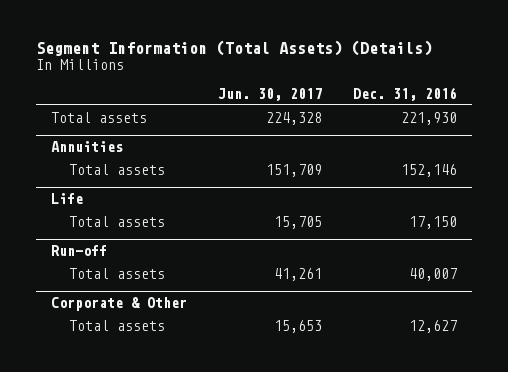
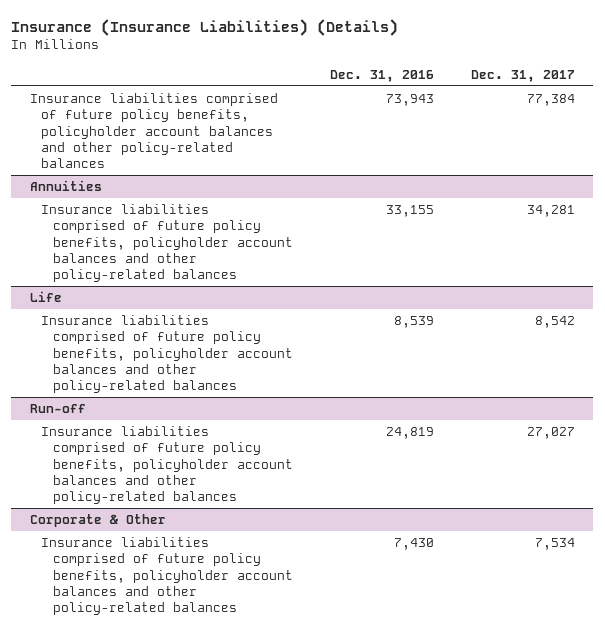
[36,40,433,57] Segment Information (Total Assets) (Details) -> [11,18,399,36] Insurance (Insurance Liabilities) (Details)
[218,87,323,101] Jun. 30, 2017 -> none
none -> [470,69,575,82] Dec. 31, 2017
[51,111,148,123] Total assets -> none
none -> [29,93,278,168] Insurance liabilities comprised of future policy benefits, policyholder account balances and other policy-related balances
[69,163,166,175] Total assets -> none
none -> [41,204,293,282] Insurance liabilities comprised of future policy benefits, policyholder account balances and other policy-related balances
[69,215,166,227] Total assets -> none
none -> [41,315,293,393] Insurance liabilities comprised of future policy benefits, policyholder account balances and other policy-related balances
[69,267,166,279] Total assets -> none
none -> [41,426,293,504] Insurance liabilities comprised of future policy benefits, policyholder account balances and other policy-related balances
[69,319,166,331] Total assets -> none
none -> [41,537,293,615] Insurance liabilities comprised of future policy benefits, policyholder account balances and other policy-related balances

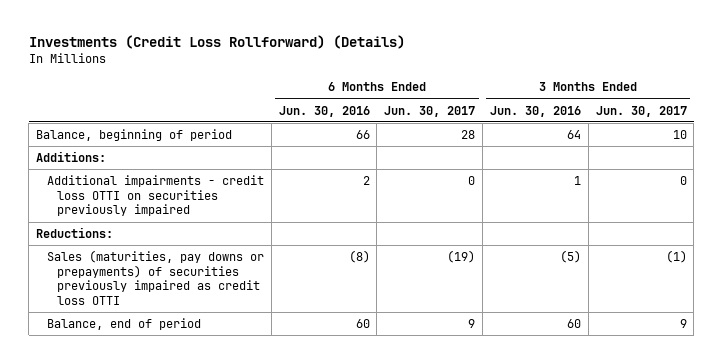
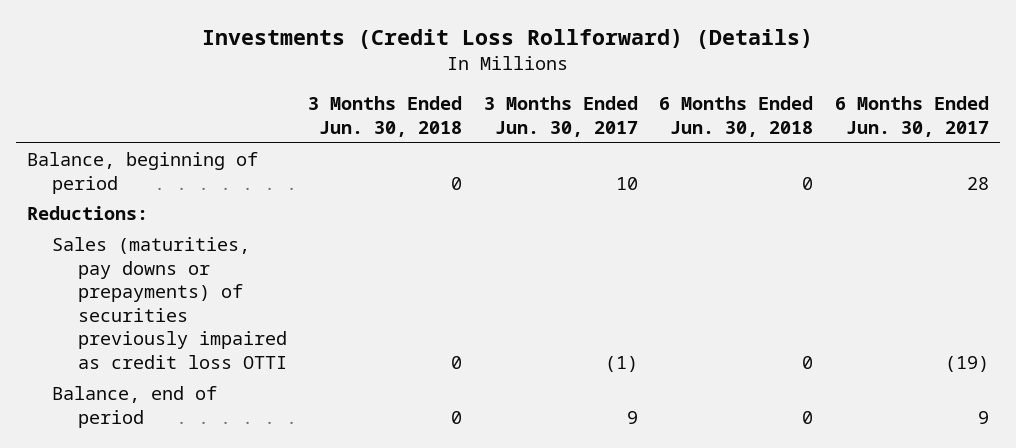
[278,105,370,117] Jun. 30, 2016 -> none
[489,105,581,117] Jun. 30, 2016 -> none
none -> [308,96,463,138] 3 Months Ended Jun. 30, 2018
none -> [659,96,814,138] 6 Months Ended Jun. 30, 2018
[36,150,107,162] Additions: -> none
[46,174,264,217] Additional impairments - credit loss OTTI on securities previously impaired -> none

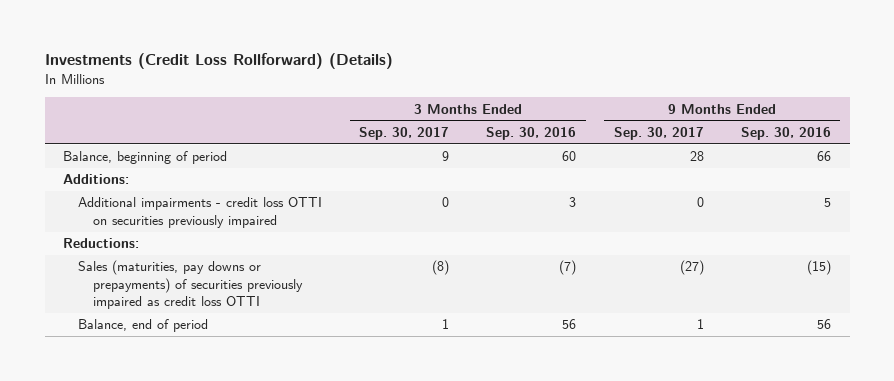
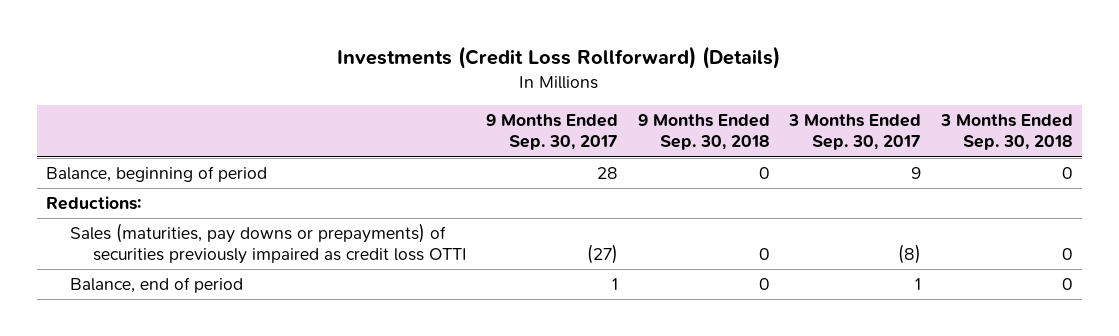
[486,126,577,140] Sep. 30, 2016 -> none
[741,126,832,140] Sep. 30, 2016 -> none
none -> [637,114,770,151] 9 Months Ended Sep. 30, 2018
none -> [939,114,1073,151] 3 Months Ended Sep. 30, 2018
[63,174,130,185] Additions: -> none
[77,197,322,228] Additional impairments - credit loss OTTI on securities previously impaired -> none

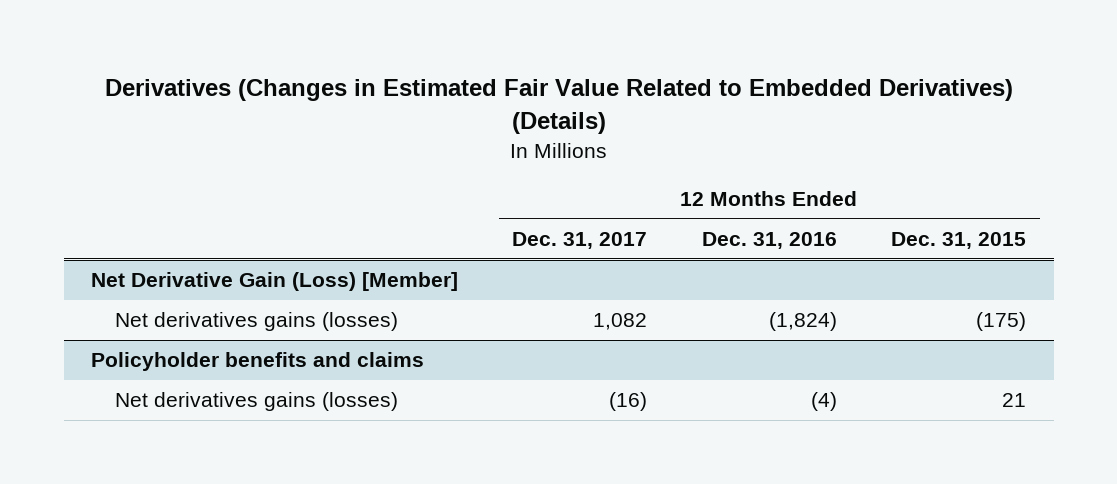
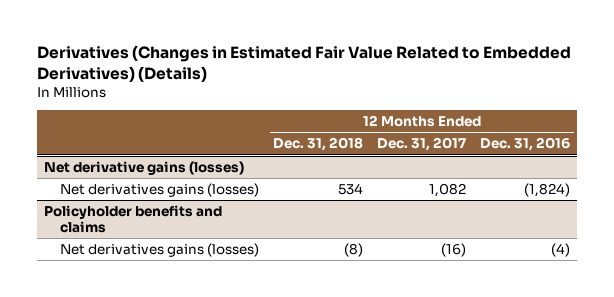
[891,232,1027,250] Dec. 31, 2015 -> none
none -> [273,137,364,152] Dec. 31, 2018
[90,272,458,292] Net Derivative Gain (Loss) [Member] -> [43,160,244,175] Net derivative gains (losses)

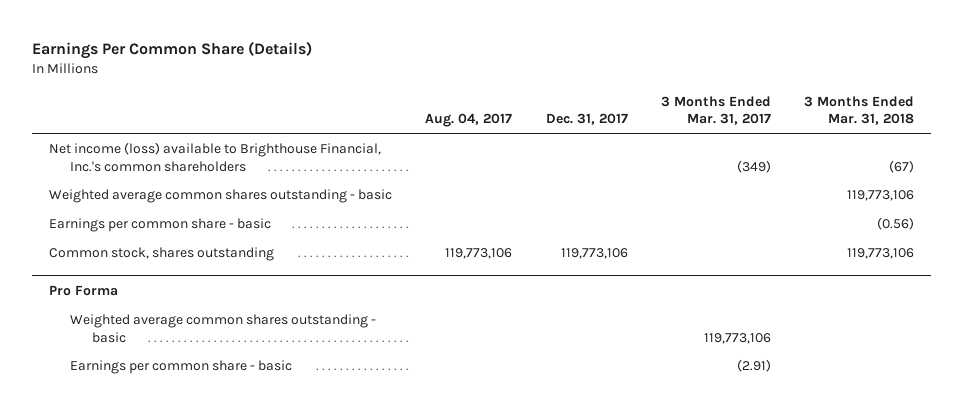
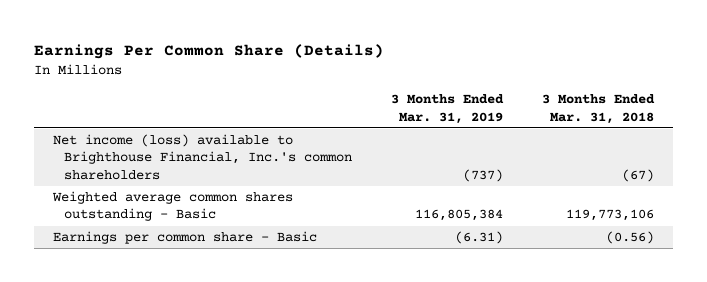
[425,113,513,128] Aug. 04, 2017 -> none
[545,113,628,126] Dec. 31, 2017 -> none
[660,95,771,126] 3 Months Ended Mar. 31, 2017 -> none
none -> [390,94,504,124] 3 Months Ended Mar. 31, 2019
[48,246,274,261] Common stock, shares outstanding -> none
[48,284,118,296] Pro Forma -> none
[70,313,377,343] Weighted average common shares outstanding - basic -> none
[70,359,293,374] Earnings per common share - basic -> none
[48,188,392,203] Weighted average common shares outstanding - basic -> [52,191,294,222] Weighted average common shares outstanding - Basic
[48,217,271,232] Earnings per common share - basic -> [53,231,318,245] Earnings per common share - Basic

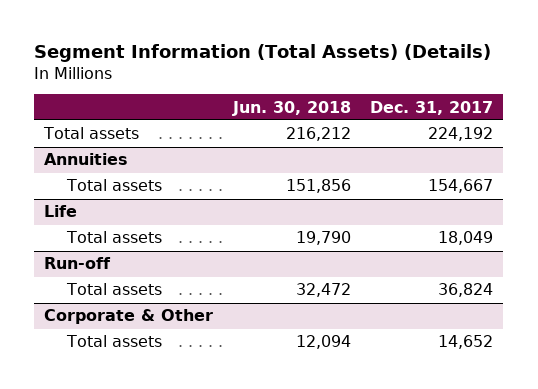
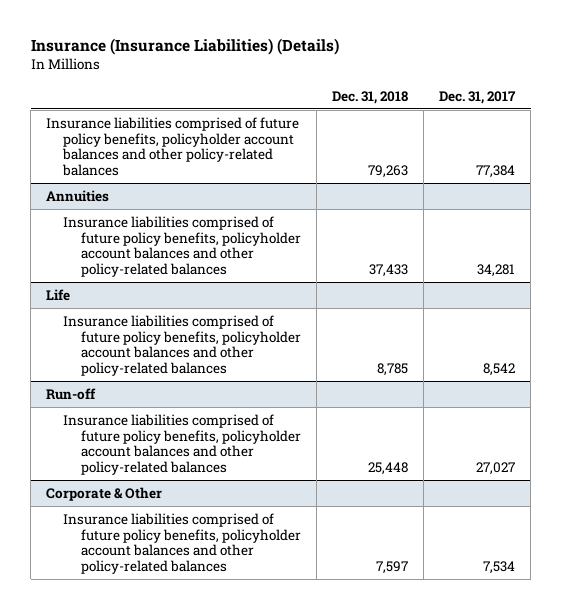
[34,44,492,63] Segment Information (Total Assets) (Details) -> [30,38,339,56] Insurance (Insurance Liabilities) (Details)
[231,100,351,116] Jun. 30, 2018 -> none
none -> [331,90,408,104] Dec. 31, 2018
[43,127,140,140] Total assets -> none
none -> [46,116,300,177] Insurance liabilities comprised of future policy benefits, policyholder account balances and other policy-related balances
[66,179,163,192] Total assets -> none
none -> [63,215,301,278] Insurance liabilities comprised of future policy benefits, policyholder account balances and other policy-related balances
[66,231,163,244] Total assets -> none
none -> [63,314,301,377] Insurance liabilities comprised of future policy benefits, policyholder account balances and other policy-related balances
[66,283,163,296] Total assets -> none
none -> [63,413,301,476] Insurance liabilities comprised of future policy benefits, policyholder account balances and other policy-related balances
[66,335,163,348] Total assets -> none
none -> [63,512,301,575] Insurance liabilities comprised of future policy benefits, policyholder account balances and other policy-related balances

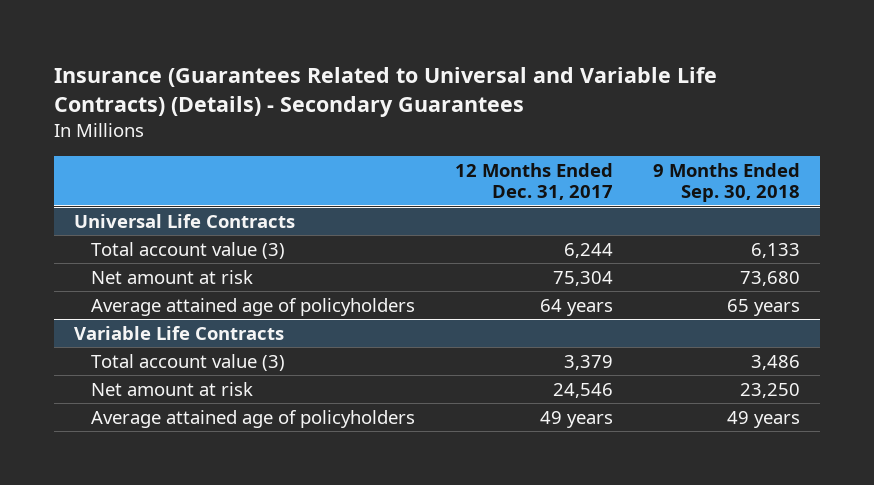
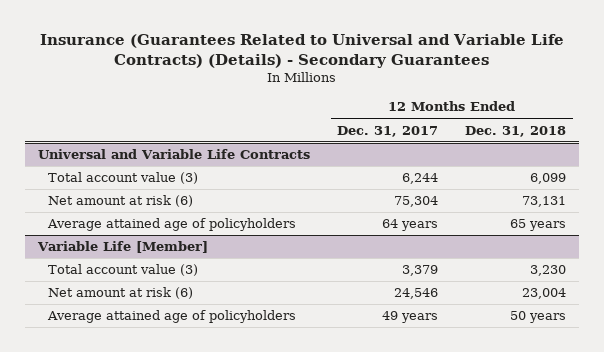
[652,162,800,203] 9 Months Ended Sep. 30, 2018 -> none
none -> [465,125,567,137] Dec. 31, 2018
[74,213,296,228] Universal Life Contracts -> [38,149,311,160] Universal and Variable Life Contracts
[90,269,253,284] Net amount at risk -> [48,195,194,208] Net amount at risk (6)
[74,325,285,340] Variable Life Contracts -> [37,241,209,254] Variable Life [Member]
[90,381,253,396] Net amount at risk -> [48,287,194,300] Net amount at risk (6)

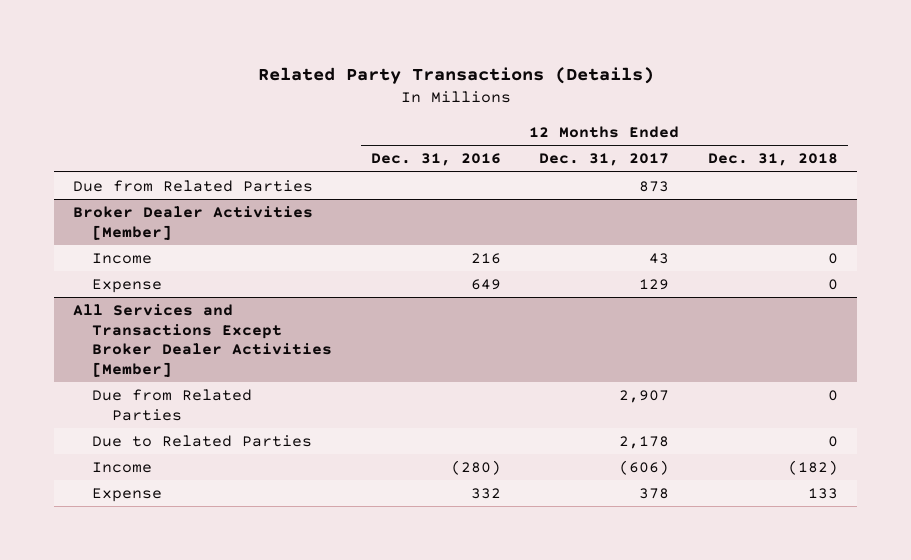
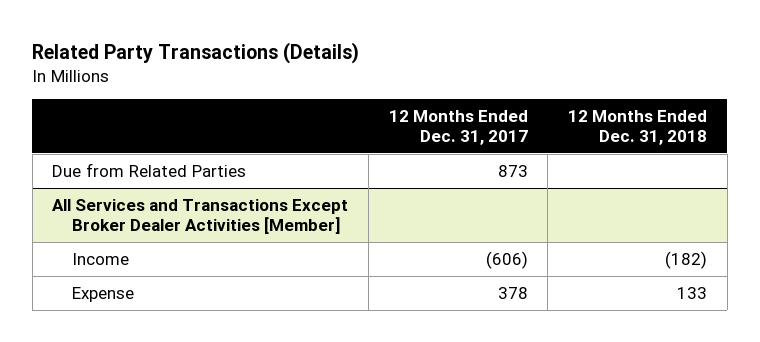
[370,153,501,167] Dec. 31, 2016 -> none
[73,206,314,240] Broker Dealer Activities [Member] -> none
[92,253,153,265] Income -> none
[92,279,163,294] Expense -> none
[92,389,253,421] Due from Related Parties -> none
[92,435,313,448] Due to Related Parties -> none

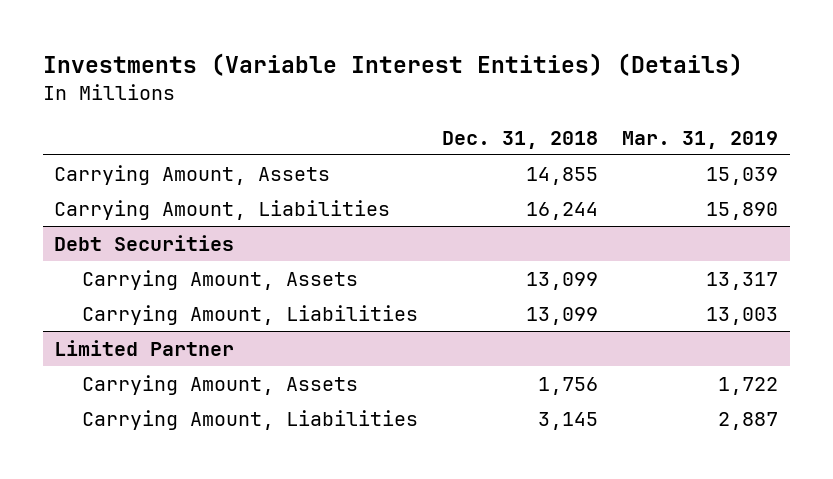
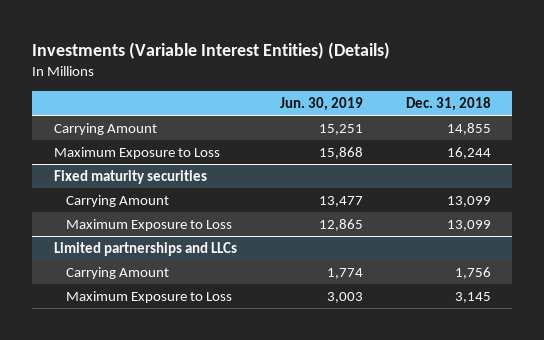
[622,130,779,149] Mar. 31, 2019 -> none
none -> [279,97,363,112] Jun. 30, 2019
[54,164,331,185] Carrying Amount, Assets -> [53,122,157,135] Carrying Amount
[54,199,391,220] Carrying Amount, Liabilities -> [53,146,220,159] Maximum Exposure to Loss
[54,234,235,251] Debt Securities -> [53,169,207,184] Fixed maturity securities
[82,269,359,290] Carrying Amount, Assets -> [66,194,170,207] Carrying Amount
[82,304,419,325] Carrying Amount, Liabilities -> [66,218,233,231] Maximum Exposure to Loss
[54,339,235,356] Limited Partner -> [53,241,237,256] Limited partnerships and LLCs
[82,374,359,395] Carrying Amount, Assets -> [66,266,170,279] Carrying Amount
[82,409,419,430] Carrying Amount, Liabilities -> [66,290,233,303] Maximum Exposure to Loss

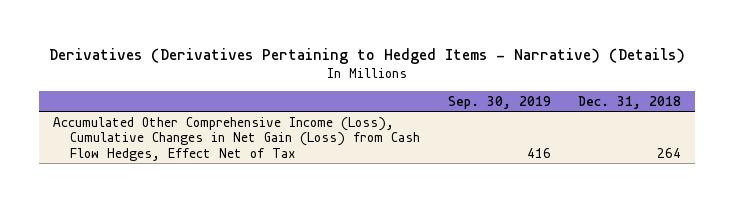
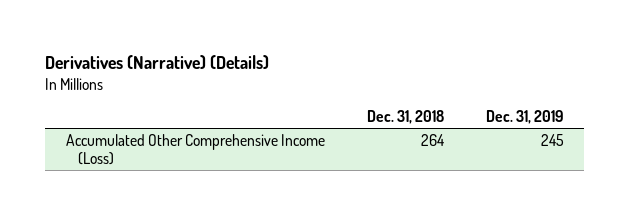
[49,47,686,64] Derivatives (Derivatives Pertaining to Hedged Items - Narrative) (Details) -> [45,54,270,69] Derivatives (Narrative) (Details)
[447,95,551,109] Sep. 30, 2019 -> none
none -> [485,110,564,125] Dec. 31, 2019
[52,116,421,161] Accumulated Other Comprehensive Income (Loss), Cumulative Changes in Net Gain (Loss) from Cash Flow Hedges, Effect Net of Tax -> [66,134,326,166] Accumulated Other Comprehensive Income (Loss)

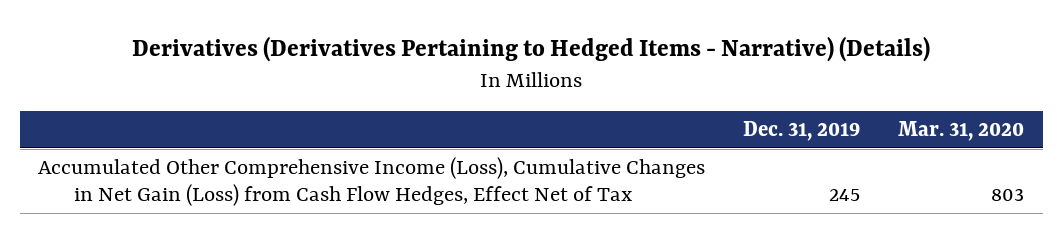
[45,54,270,69] Derivatives (Narrative) (Details) -> [132,35,931,62] Derivatives (Derivatives Pertaining to Hedged Items - Narrative) (Details)
[366,110,444,125] Dec. 31, 2018 -> none
none -> [897,120,1024,141] Mar. 31, 2020
[66,134,326,166] Accumulated Other Comprehensive Income (Loss) -> [38,157,706,207] Accumulated Other Comprehensive Income (Loss), Cumulative Changes in Net Gain (Loss) from Cash Flow Hedges, Effect Net of Tax

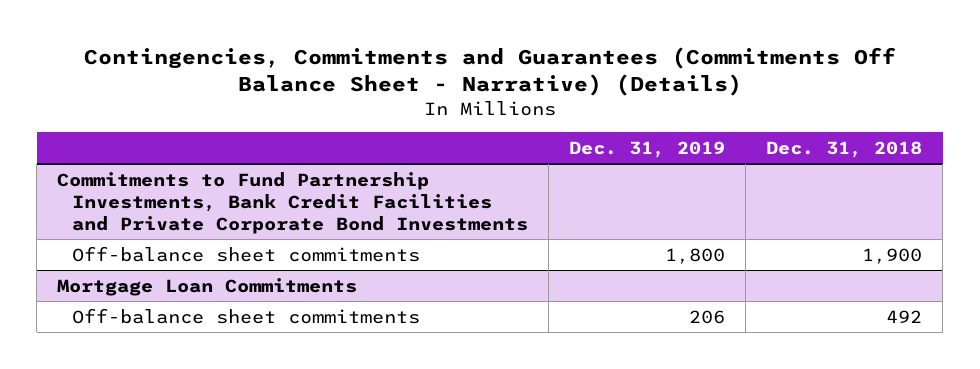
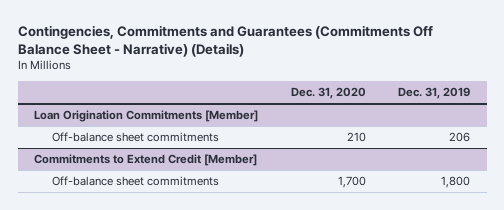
[766,140,923,158] Dec. 31, 2018 -> none
none -> [290,87,366,100] Dec. 31, 2020
[57,171,528,234] Commitments to Fund Partnership Investments, Bank Credit Facilities and Private Corporate Bond Investments -> none
[71,245,420,262] Off-balance sheet commitments -> none
[57,277,358,296] Mortgage Loan Commitments -> [34,110,259,123] Loan Origination Commitments [Member]
none -> [34,154,258,167] Commitments to Extend Credit [Member]
none -> [51,176,219,187] Off-balance sheet commitments

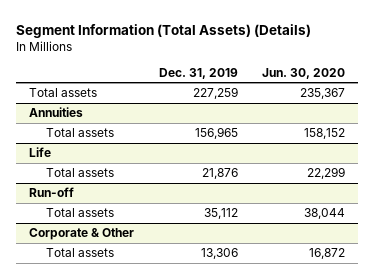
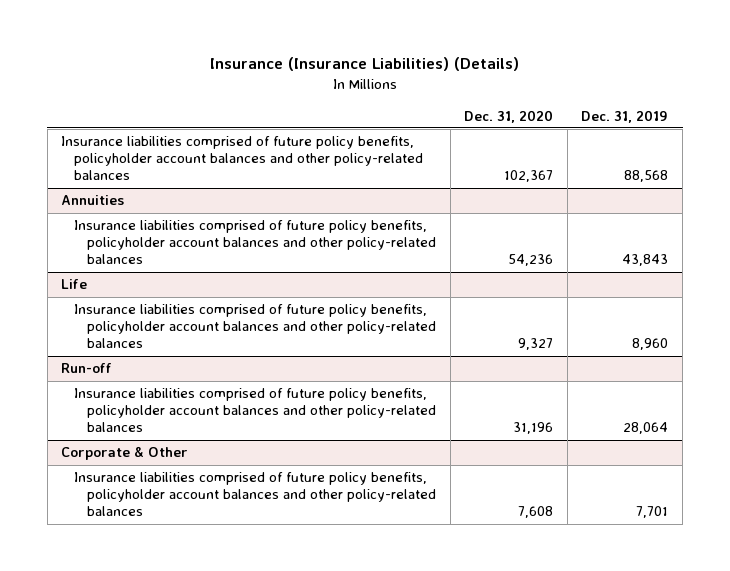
[16,23,312,38] Segment Information (Total Assets) (Details) -> [209,57,519,72] Insurance (Insurance Liabilities) (Details)
[262,68,346,80] Jun. 30, 2020 -> none
none -> [464,109,554,123] Dec. 31, 2020
[28,88,97,98] Total assets -> none
none -> [61,136,424,181] Insurance liabilities comprised of future policy benefits, policyholder account balances and other policy-related balances
[46,128,115,138] Total assets -> none
none -> [74,220,437,265] Insurance liabilities comprised of future policy benefits, policyholder account balances and other policy-related balances
[46,168,115,178] Total assets -> none
none -> [74,304,437,349] Insurance liabilities comprised of future policy benefits, policyholder account balances and other policy-related balances
[46,208,115,218] Total assets -> none
none -> [74,388,437,433] Insurance liabilities comprised of future policy benefits, policyholder account balances and other policy-related balances
[46,248,115,258] Total assets -> none
none -> [74,472,437,517] Insurance liabilities comprised of future policy benefits, policyholder account balances and other policy-related balances

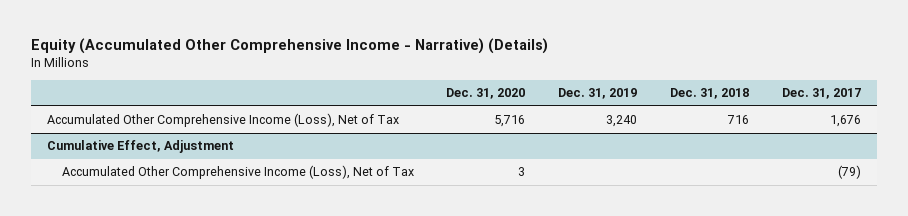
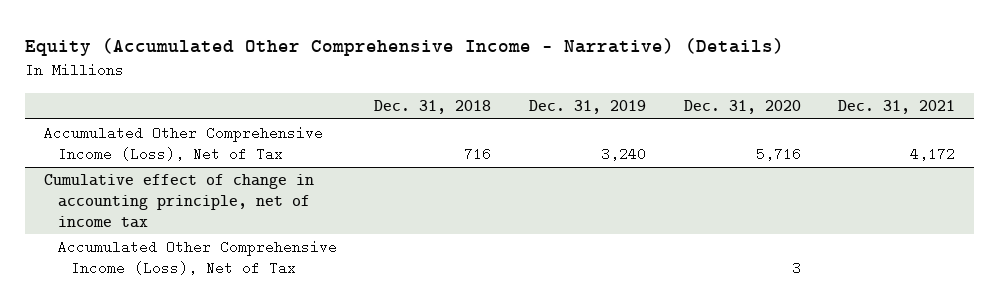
[781,88,861,100] Dec. 31, 2017 -> none
none -> [838,99,956,114] Dec. 31, 2021
[47,140,235,154] Cumulative Effect, Adjustment -> [44,174,315,228] Cumulative effect of change in accounting principle, net of income tax

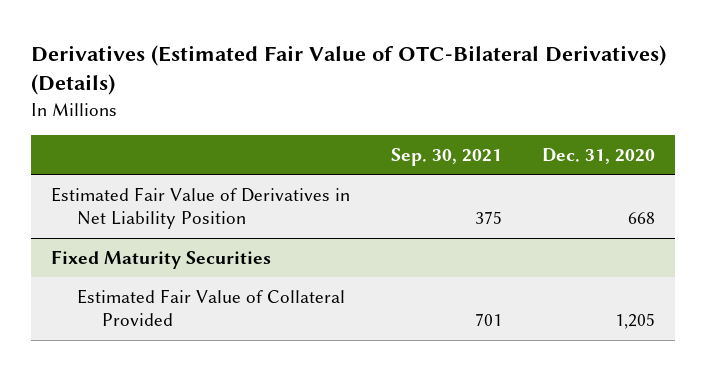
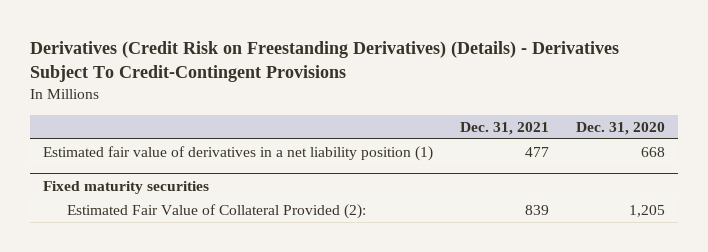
[31,44,667,96] Derivatives (Estimated Fair Value of OTC-Bilateral Derivatives) (Details) -> [29,40,619,83] Derivatives (Credit Risk on Freestanding Derivatives) (Details) - Derivatives Subject To Credit-Contingent Provisions
[390,148,502,167] Sep. 30, 2021 -> none
none -> [460,121,550,135] Dec. 31, 2021
[51,186,351,230] Estimated Fair Value of Derivatives in Net Liability Position -> [43,146,434,162] Estimated fair value of derivatives in a net liability position (1)
[51,249,272,269] Fixed Maturity Securities -> [43,180,210,194] Fixed maturity securities
[76,288,345,327] Estimated Fair Value of Collateral Provided -> [67,204,367,220] Estimated Fair Value of Collateral Provided (2):

